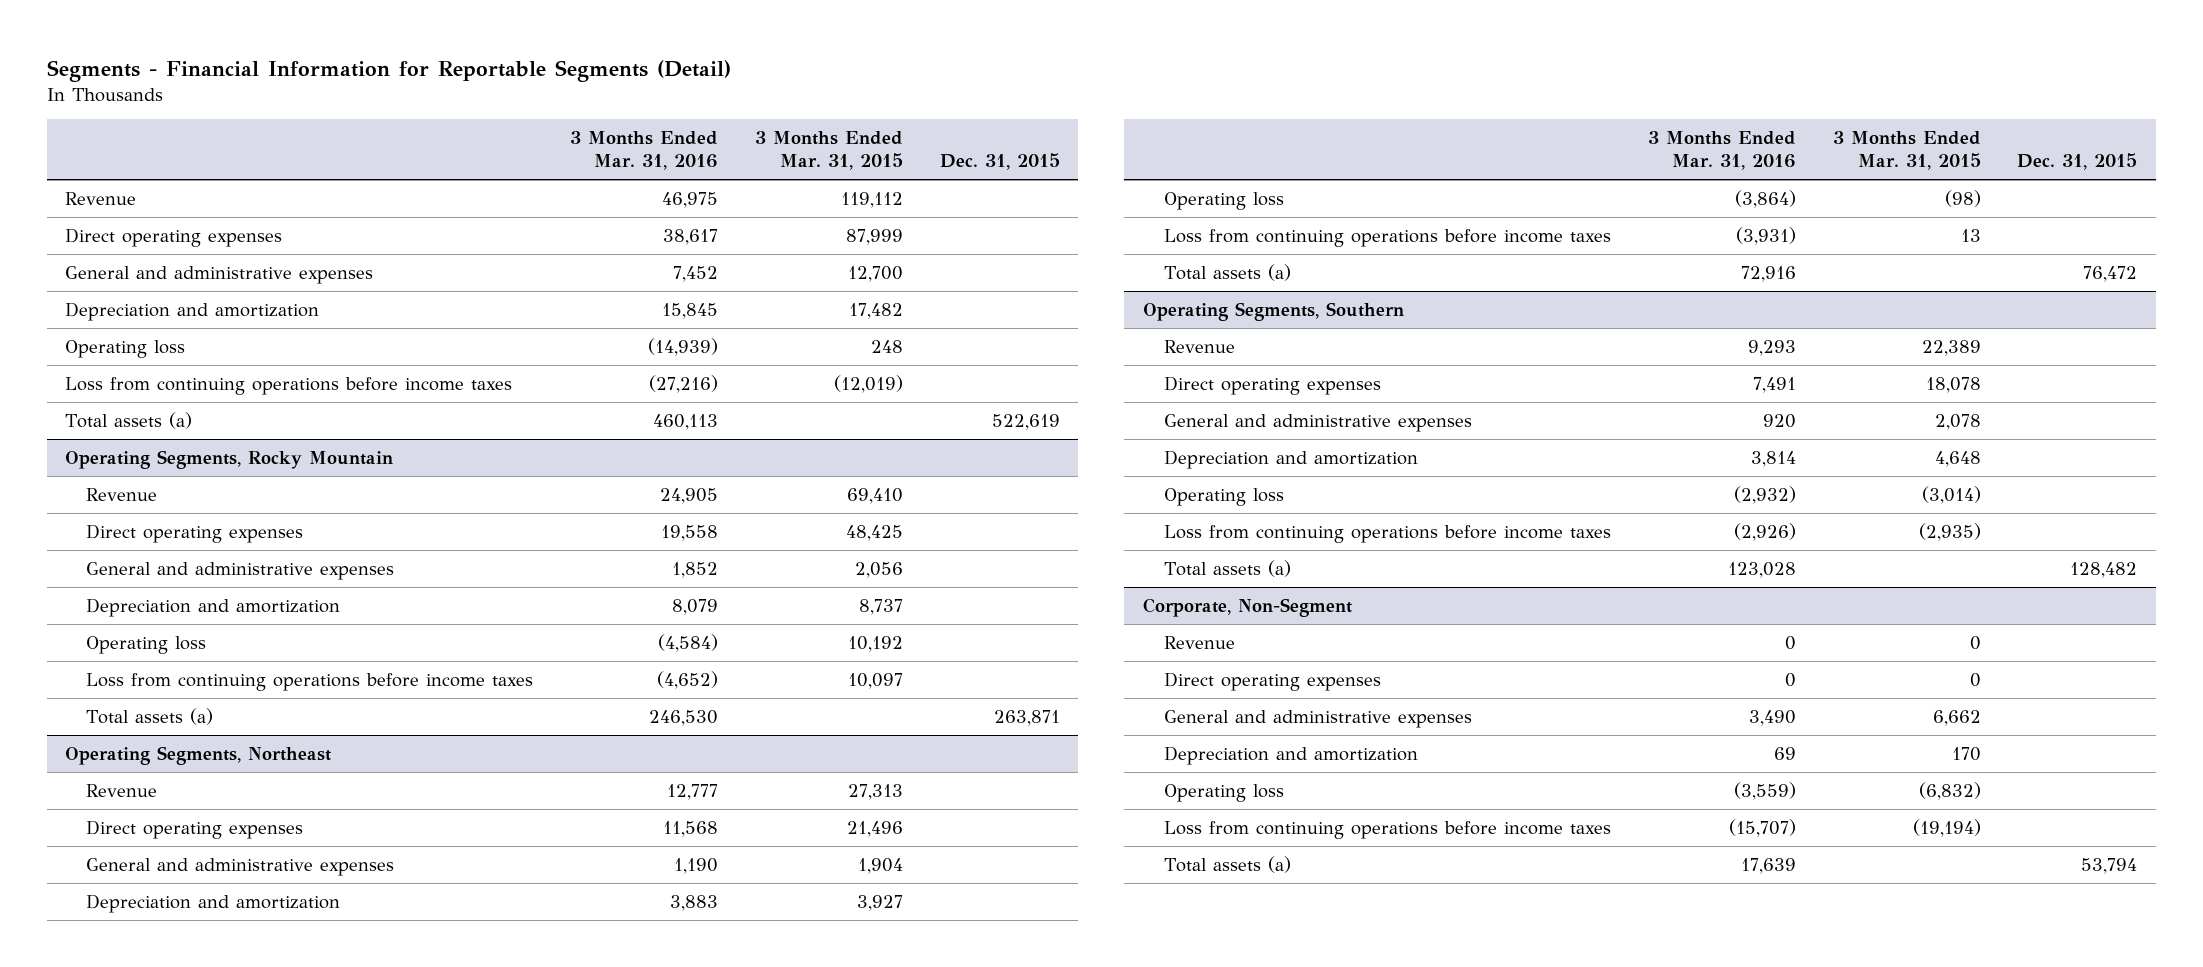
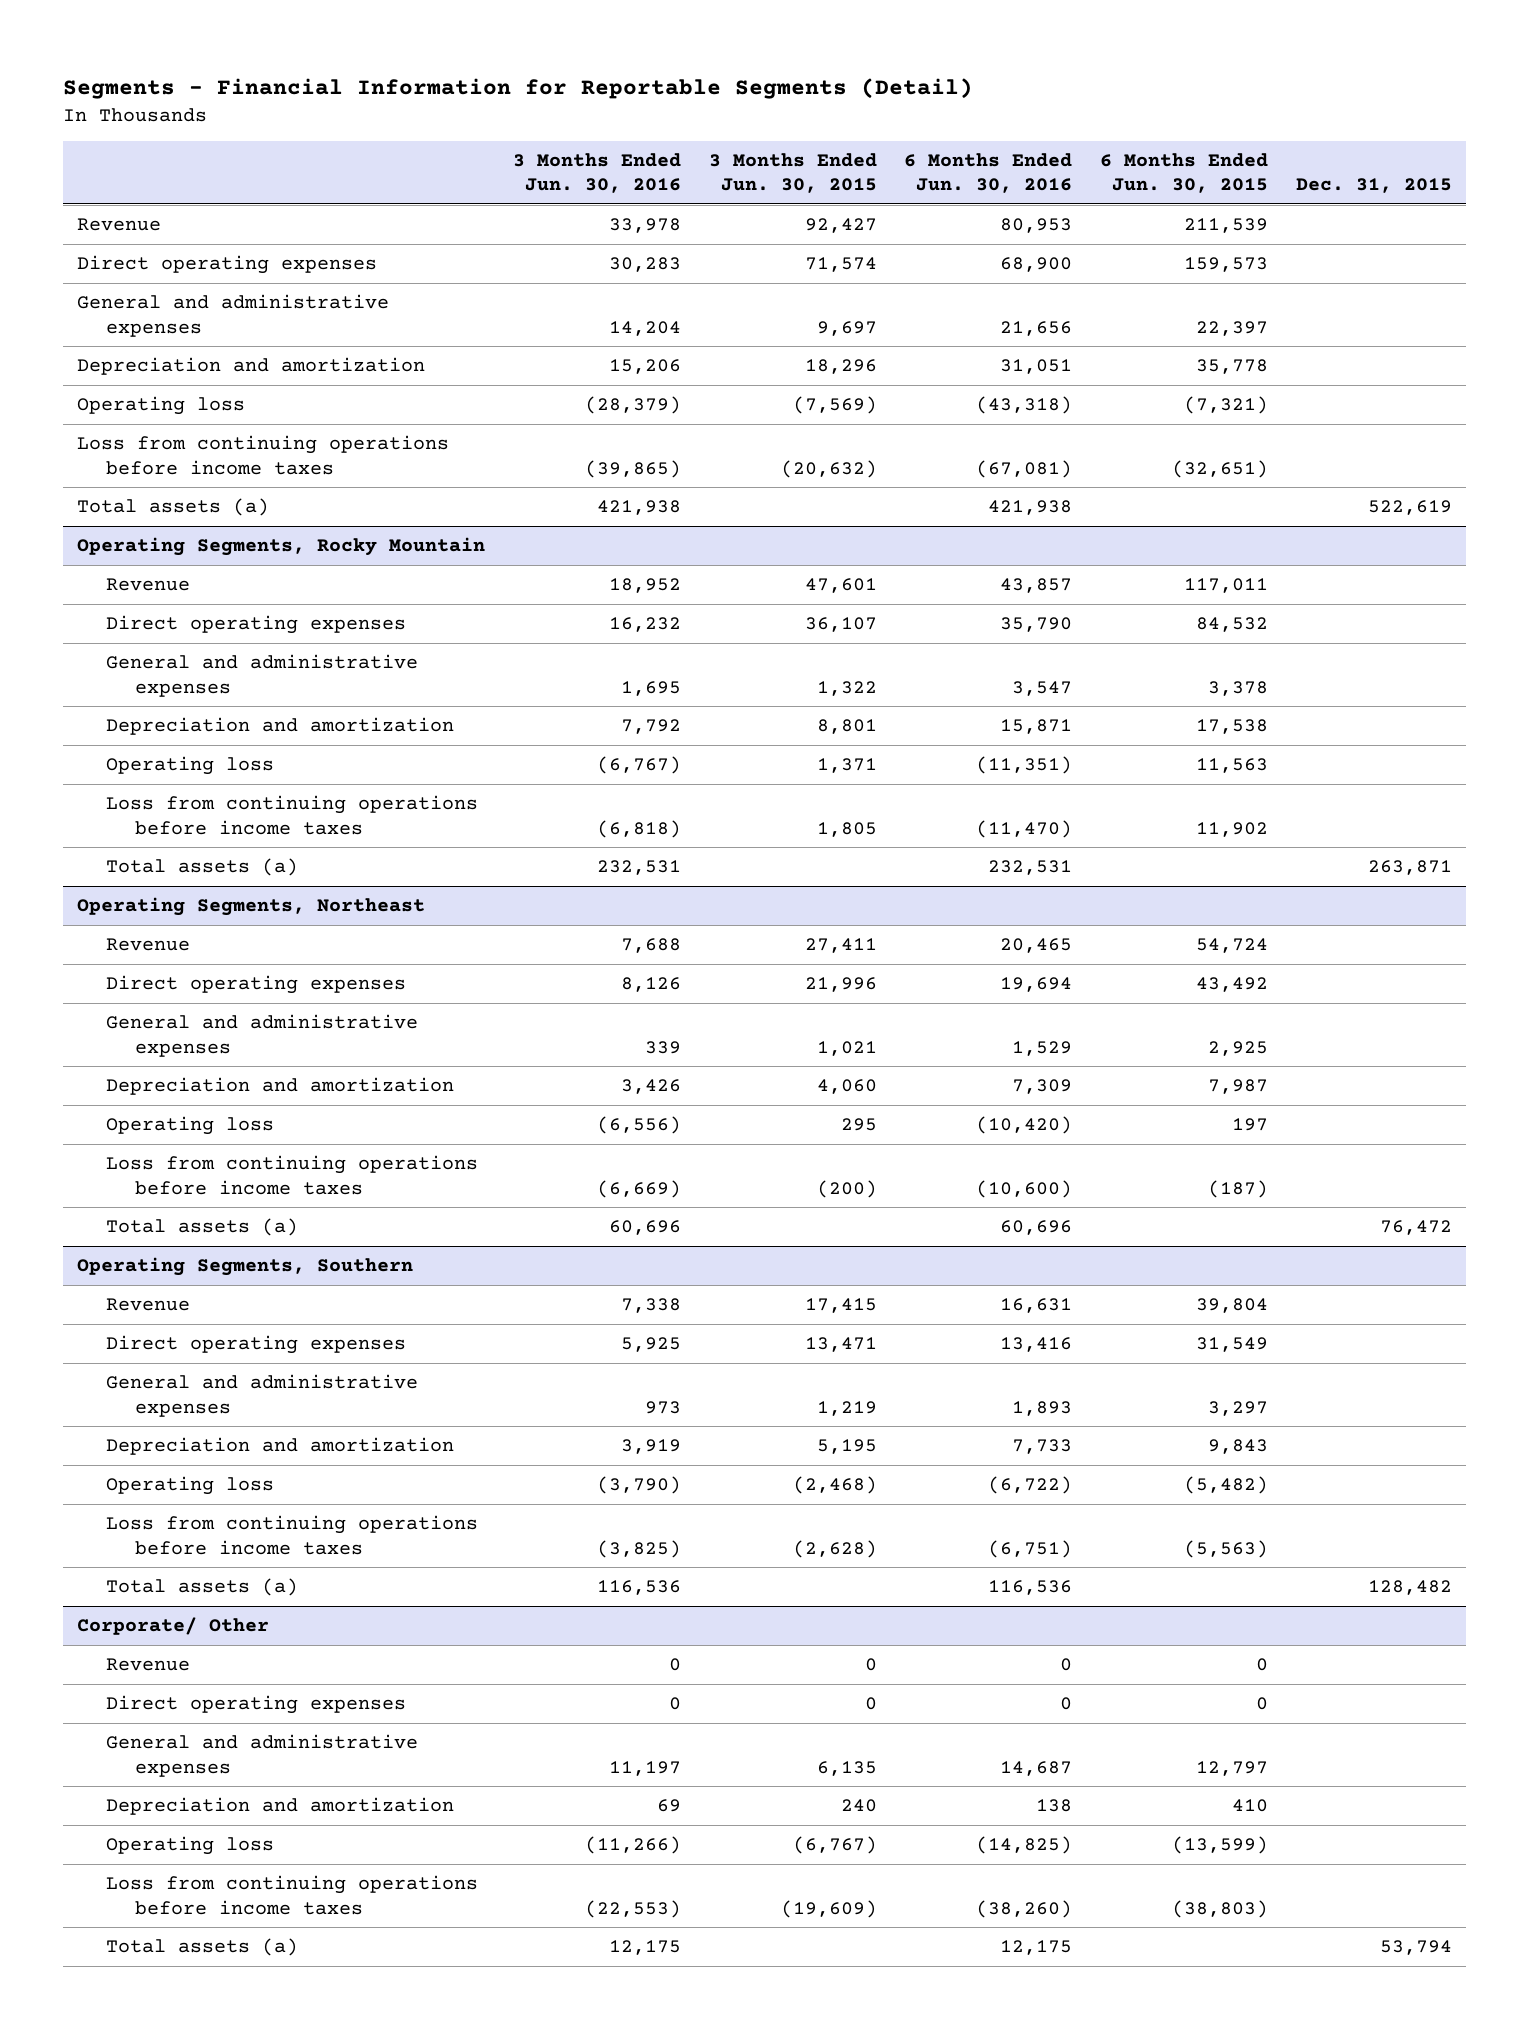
[570,130,719,171] 3 Months Ended Mar. 31, 2016 -> none
[754,130,903,171] 3 Months Ended Mar. 31, 2015 -> none
none -> [512,152,681,194] 3 Months Ended Jun. 30, 2016
none -> [708,152,877,194] 3 Months Ended Jun. 30, 2015
none -> [904,152,1073,194] 6 Months Ended Jun. 30, 2016
none -> [1100,152,1269,194] 6 Months Ended Jun. 30, 2015
[1142,597,1352,617] Corporate, Non-Segment -> [76,1617,269,1636] Corporate/ Other

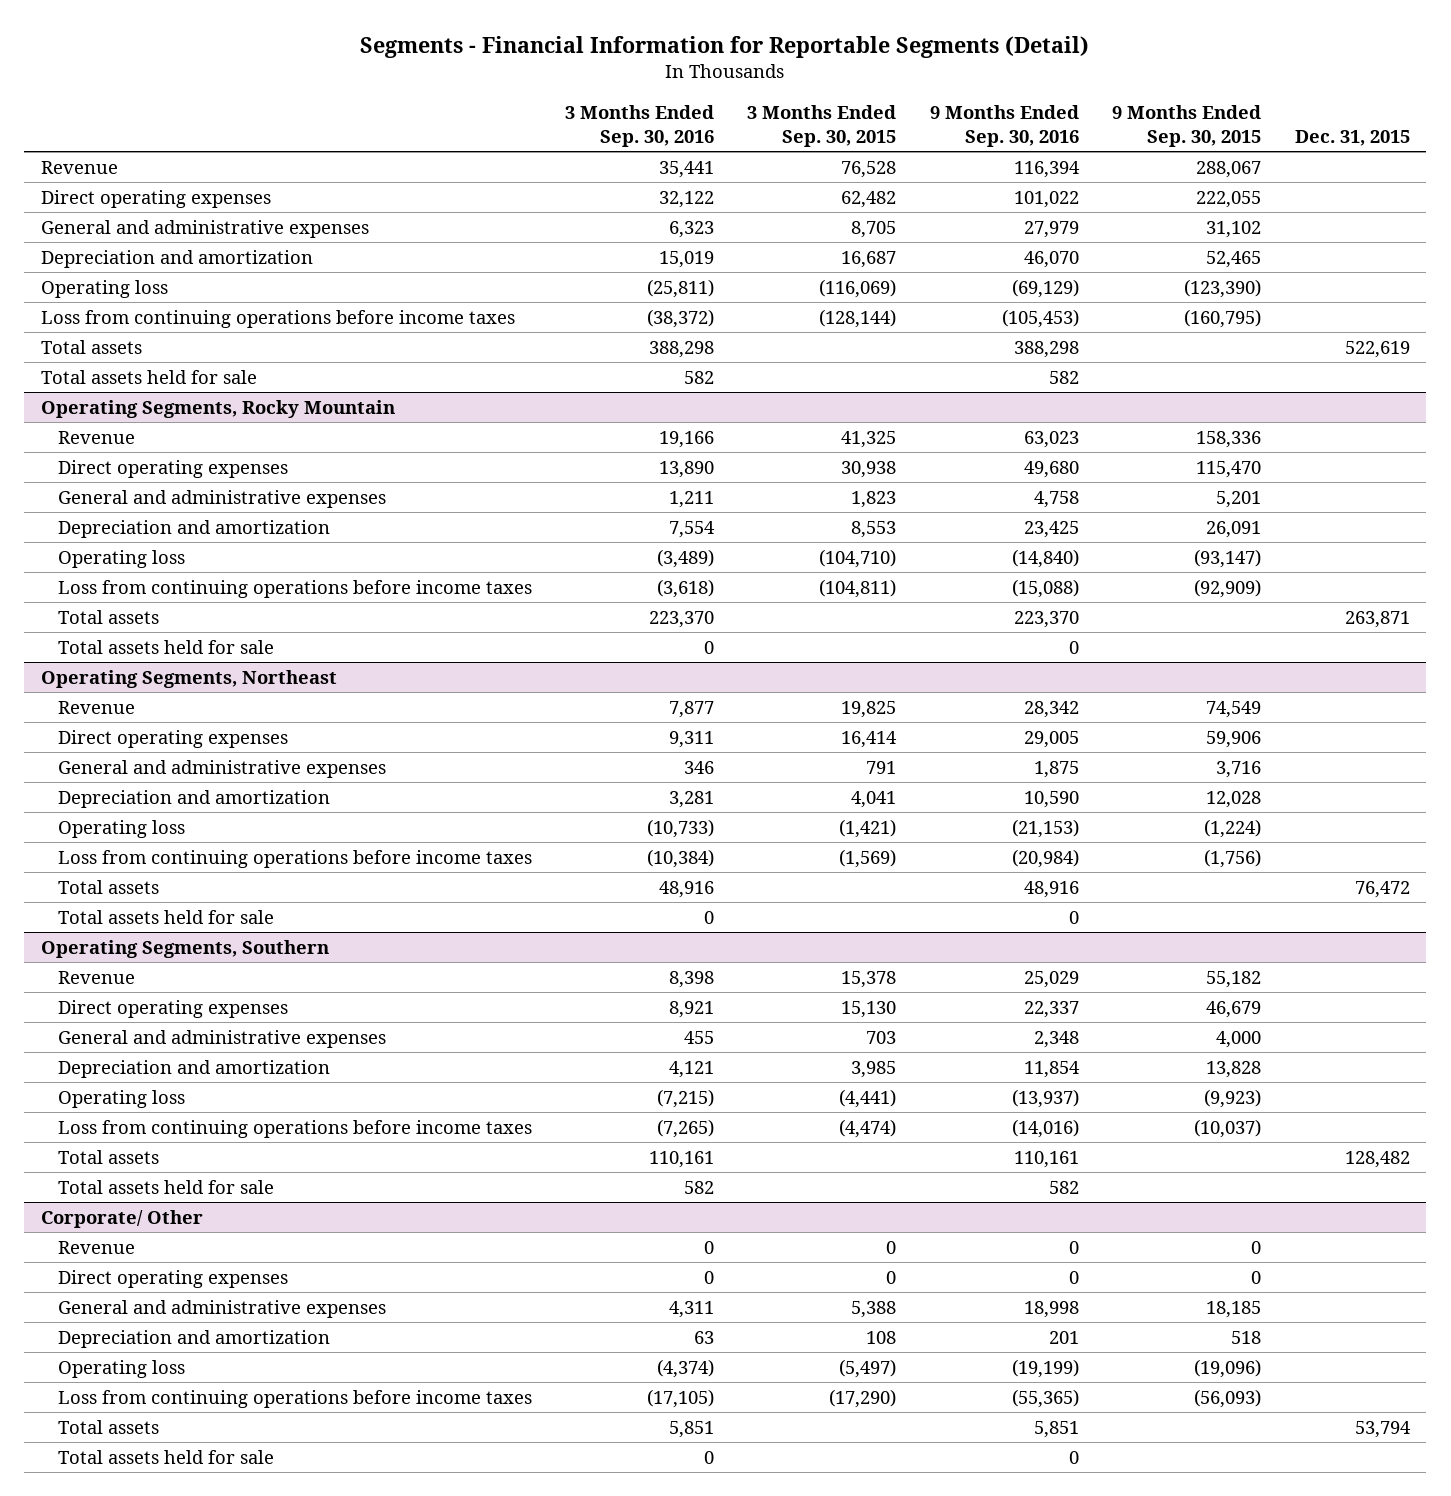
[512,152,681,194] 3 Months Ended Jun. 30, 2016 -> none
[708,152,877,194] 3 Months Ended Jun. 30, 2015 -> none
[904,152,1073,194] 6 Months Ended Jun. 30, 2016 -> none
[1100,152,1269,194] 6 Months Ended Jun. 30, 2015 -> none
none -> [564,104,714,147] 3 Months Ended Sep. 30, 2016
none -> [747,104,897,147] 3 Months Ended Sep. 30, 2015
none -> [929,104,1079,147] 9 Months Ended Sep. 30, 2016
none -> [1112,104,1262,147] 9 Months Ended Sep. 30, 2015
[76,498,269,517] Total assets (a) -> [40,339,142,354] Total assets
none -> [40,369,257,384] Total assets held for sale
[106,858,299,877] Total assets (a) -> [57,609,159,624] Total assets
none -> [57,639,274,654] Total assets held for sale
[106,1218,299,1237] Total assets (a) -> [57,879,159,894] Total assets
none -> [57,909,274,924] Total assets held for sale
[106,1578,299,1597] Total assets (a) -> [57,1149,159,1164] Total assets
none -> [57,1179,274,1194] Total assets held for sale
[106,1938,299,1957] Total assets (a) -> [57,1419,159,1434] Total assets
none -> [57,1449,274,1464] Total assets held for sale

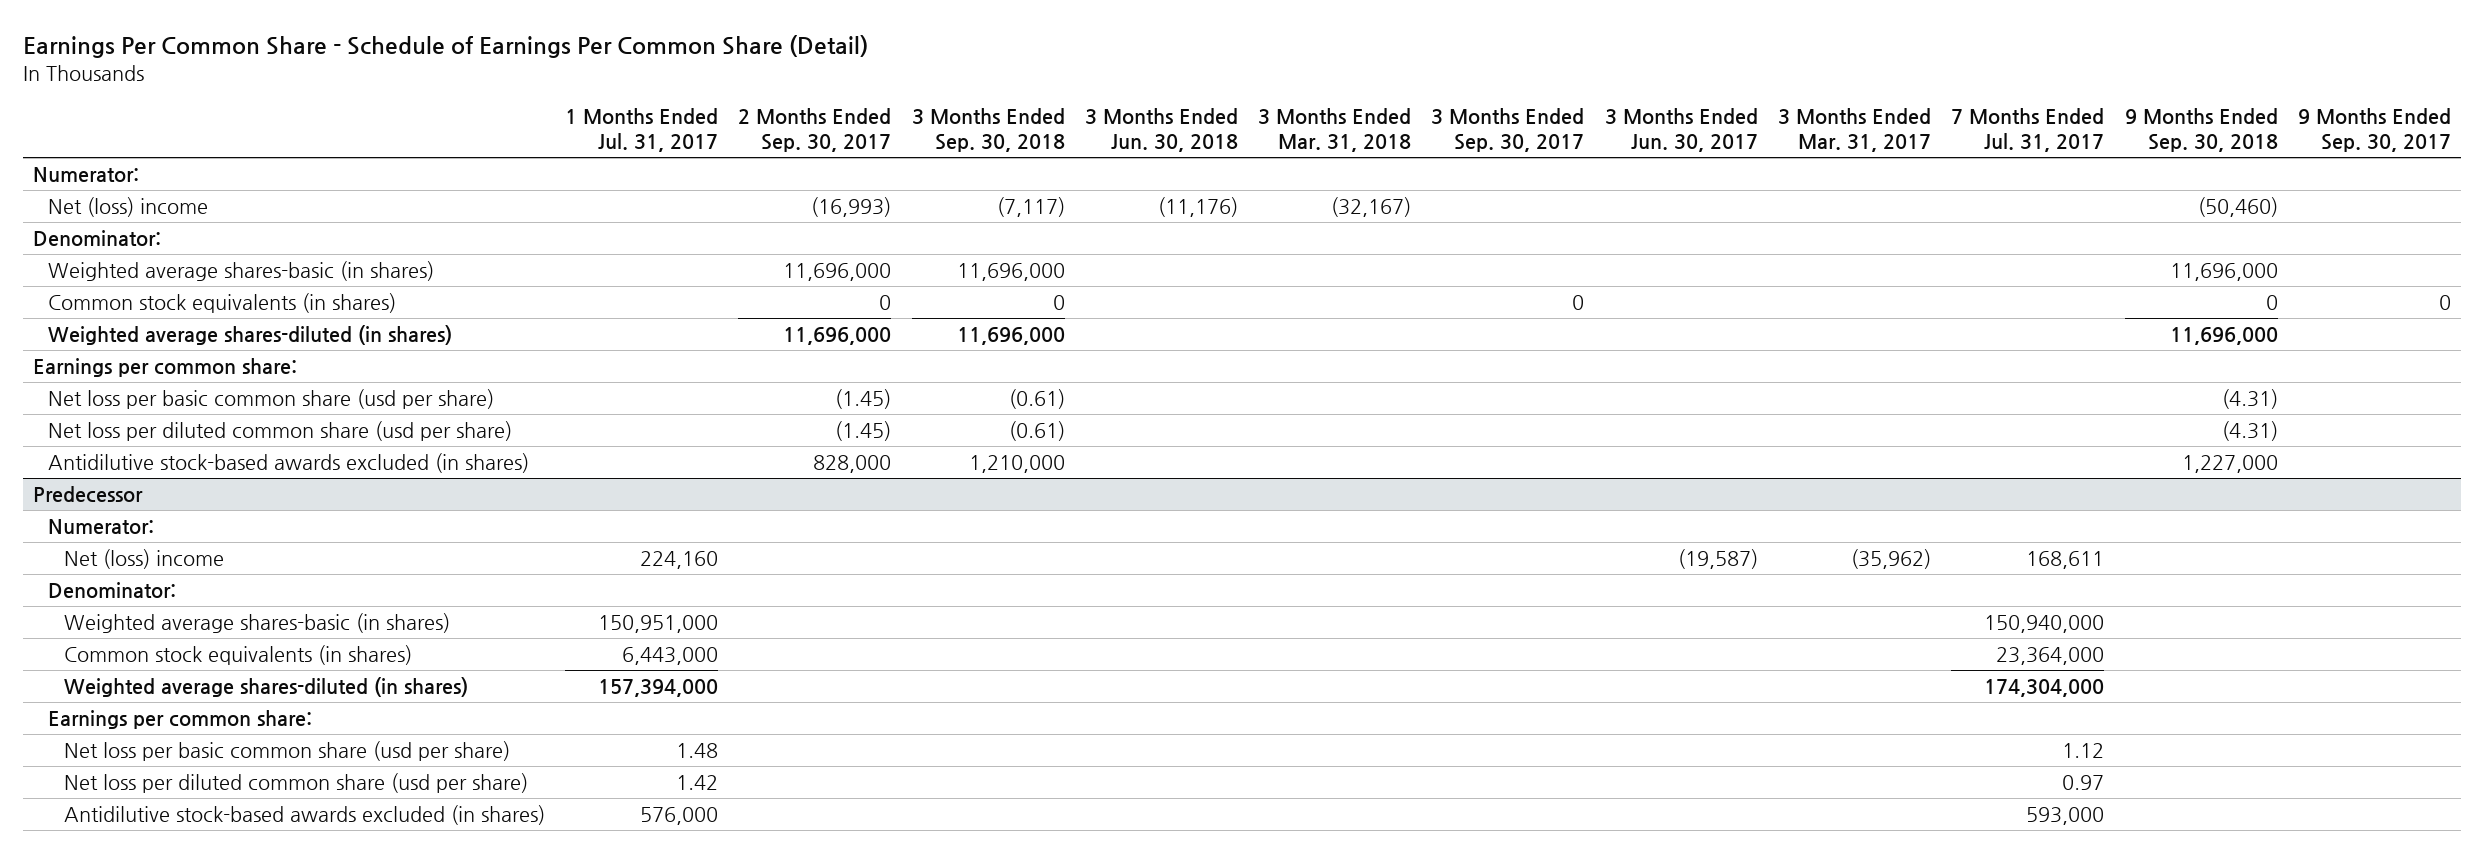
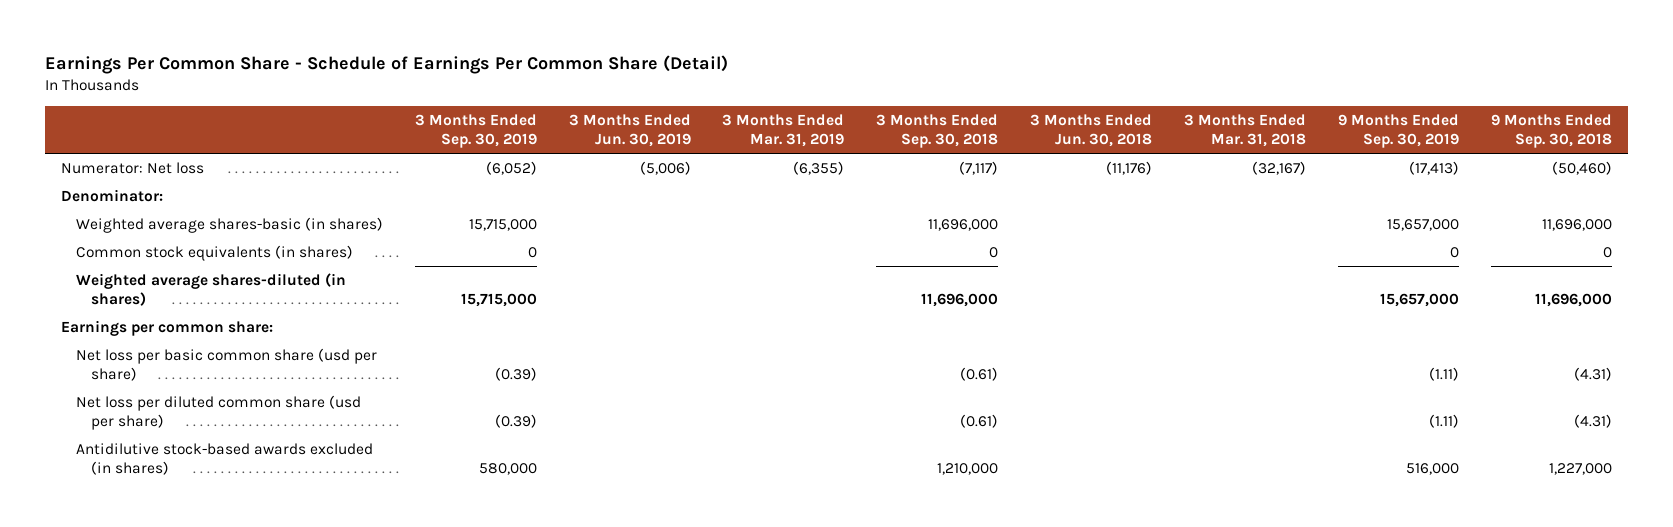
[564,107,718,153] 1 Months Ended Jul. 31, 2017 -> none
[738,107,892,153] 2 Months Ended Sep. 30, 2017 -> none
[1431,107,1585,153] 3 Months Ended Sep. 30, 2017 -> none
[1604,107,1758,153] 3 Months Ended Jun. 30, 2017 -> none
[1778,107,1932,153] 3 Months Ended Mar. 31, 2017 -> none
[1951,107,2105,153] 7 Months Ended Jul. 31, 2017 -> none
[2297,107,2451,153] 9 Months Ended Sep. 30, 2017 -> none
none -> [414,113,537,149] 3 Months Ended Sep. 30, 2019
none -> [568,113,691,148] 3 Months Ended Jun. 30, 2019
none -> [722,113,845,148] 3 Months Ended Mar. 31, 2019
none -> [1338,113,1460,149] 9 Months Ended Sep. 30, 2019
[32,166,139,182] Numerator: -> none
[48,196,209,217] Net (loss) income -> [60,161,204,174] Numerator: Net loss
[32,485,143,503] Predecessor -> none
[48,518,155,534] Numerator: -> none
[63,548,224,569] Net (loss) income -> none
[48,581,177,598] Denominator: -> none
[63,612,450,633] Weighted average shares-basic (in shares) -> none
[63,644,412,665] Common stock equivalents (in shares) -> none
[63,676,468,697] Weighted average shares-diluted (in shares) -> none
[48,709,313,729] Earnings per common share: -> none
[63,740,510,761] Net loss per basic common share (usd per share) -> none
[63,772,528,793] Net loss per diluted common share (usd per share) -> none
[63,804,545,825] Antidilutive stock-based awards excluded (in shares) -> none

